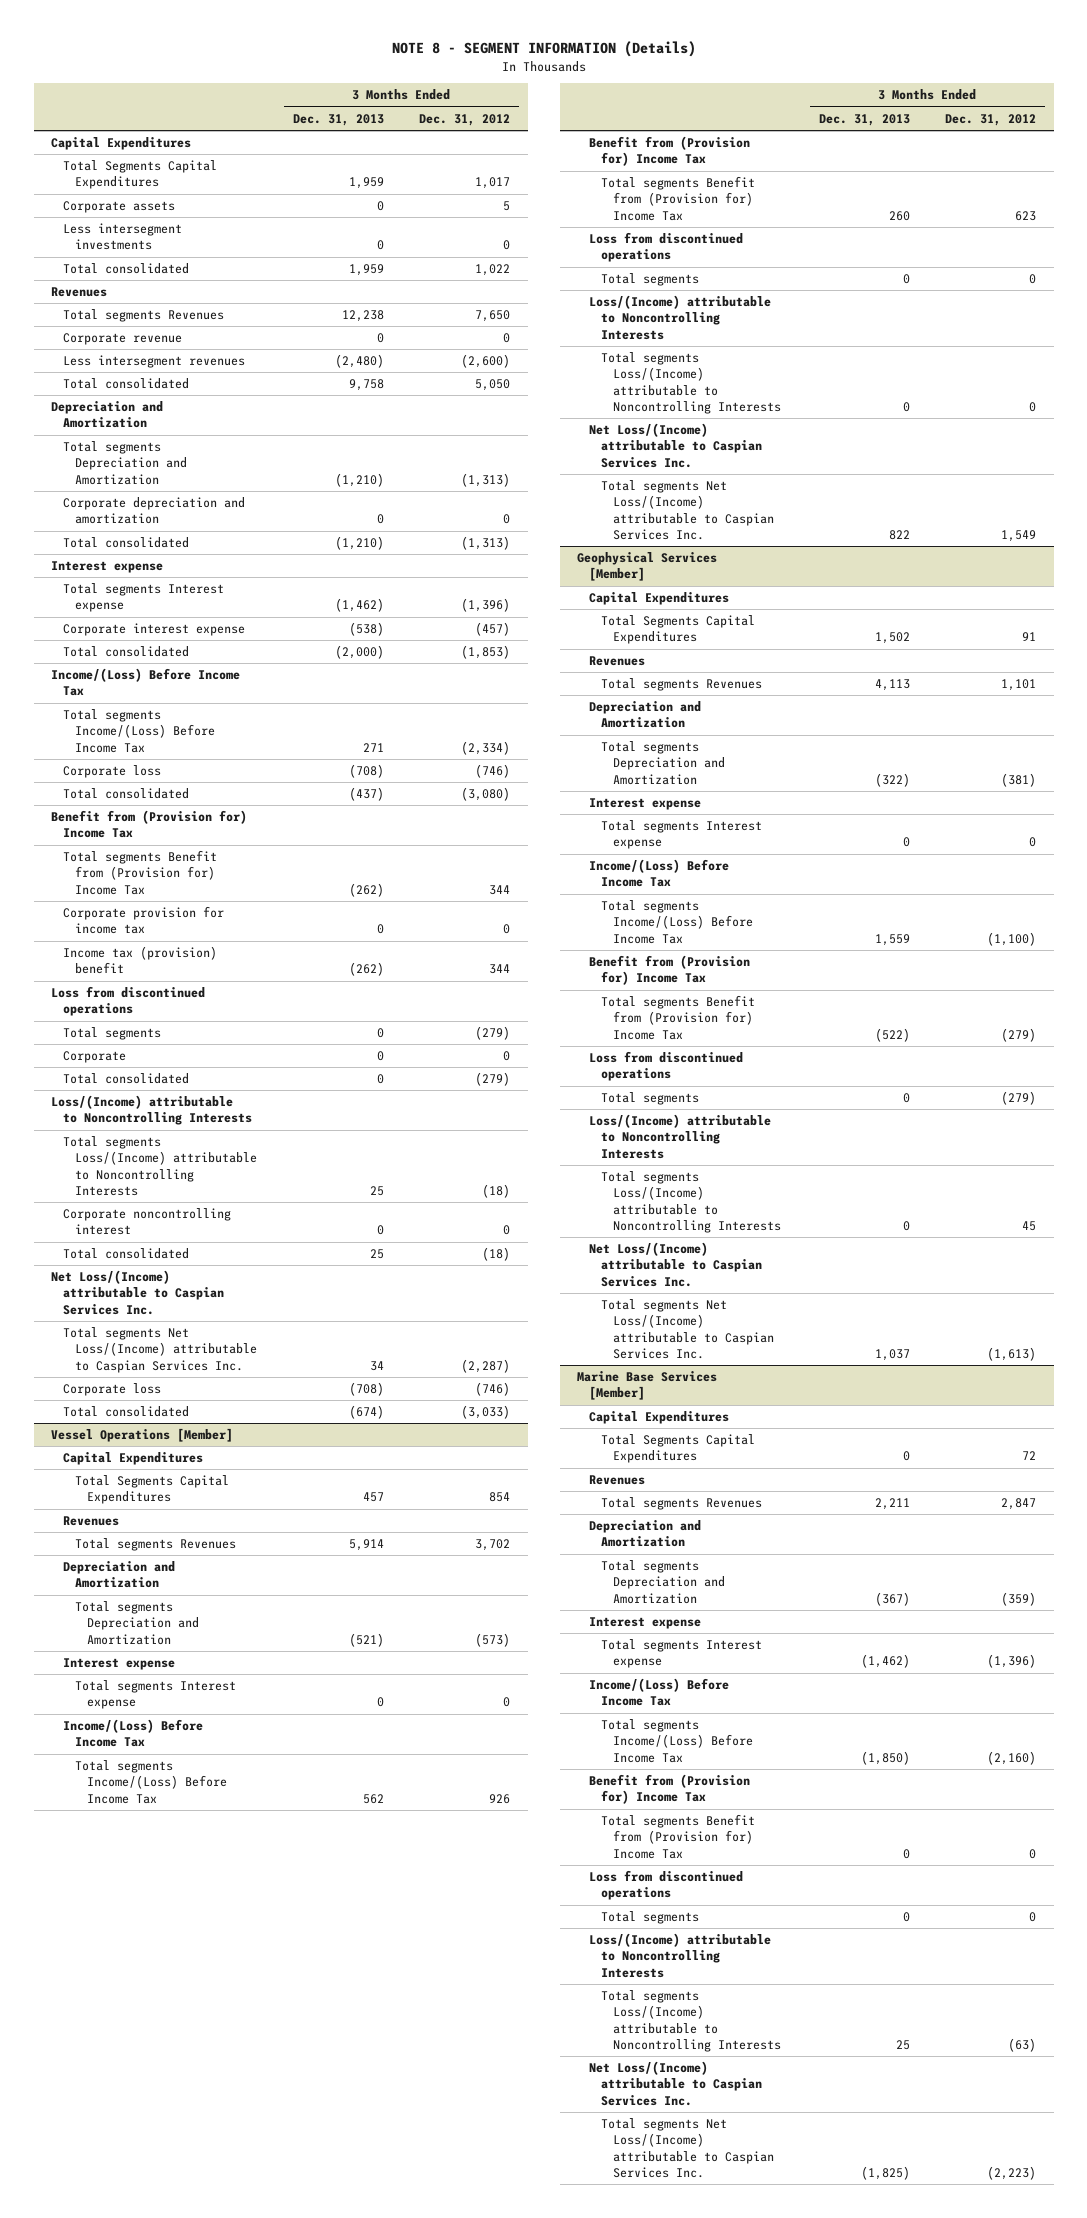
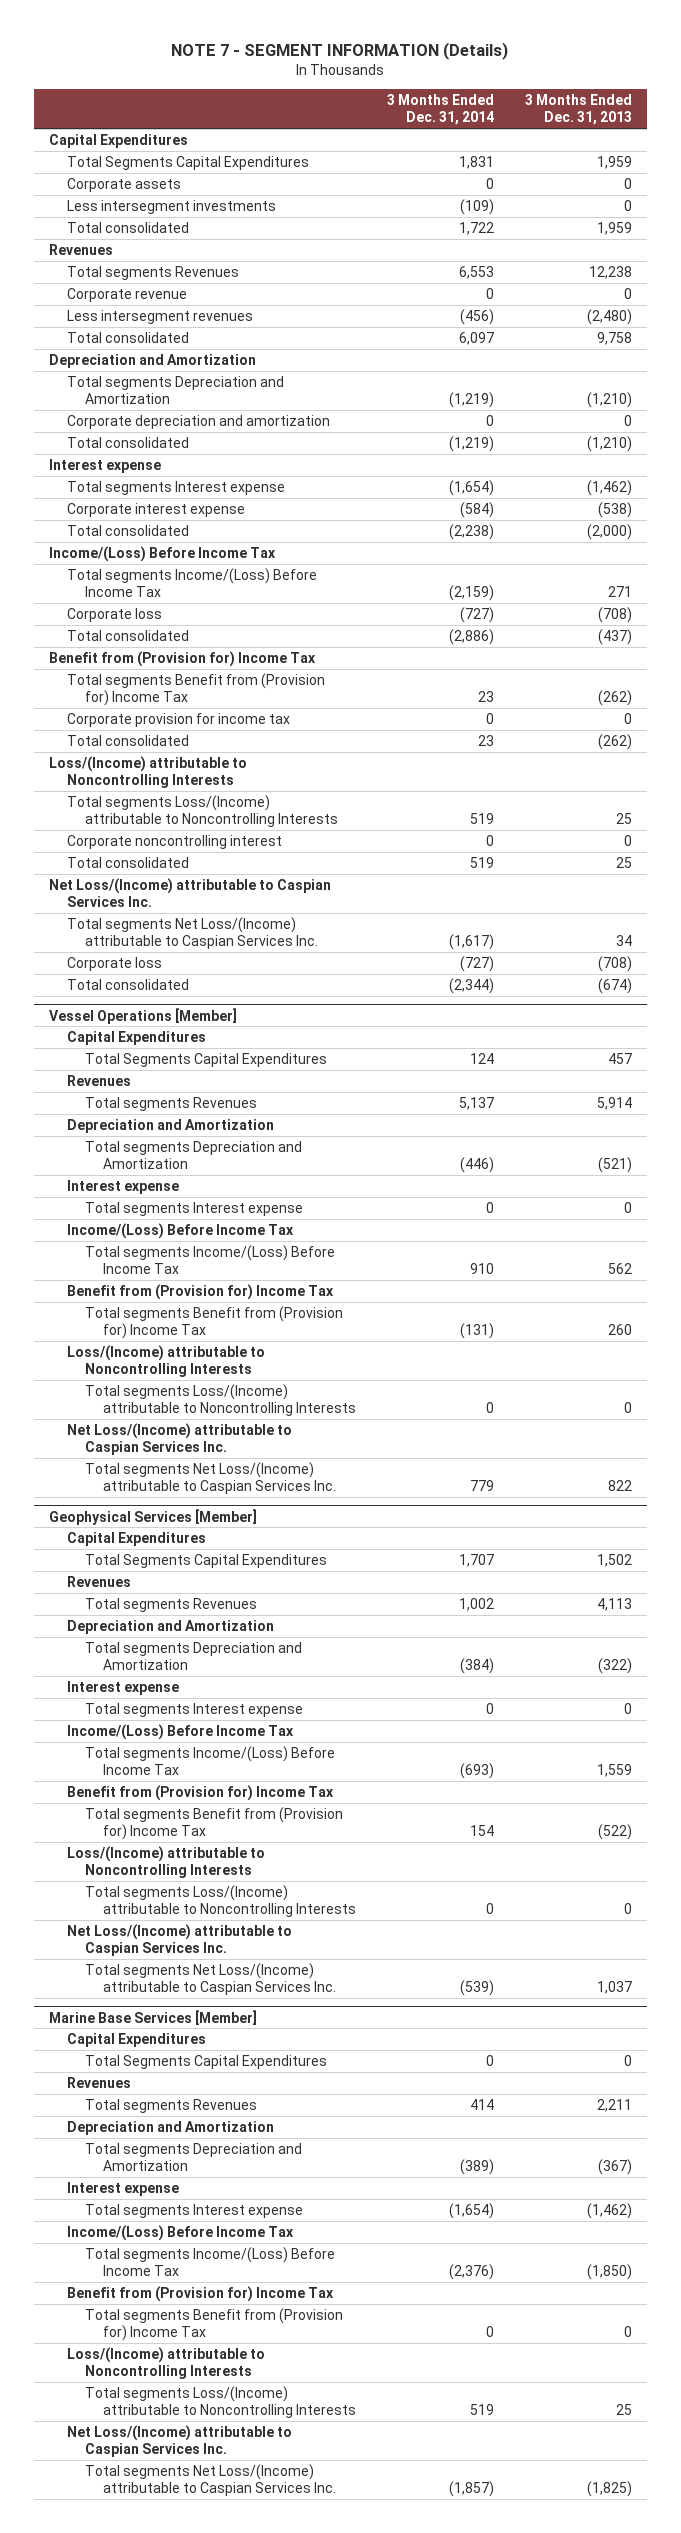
[391,41,696,58] NOTE 8 - SEGMENT INFORMATION (Details) -> [171,41,509,60] NOTE 7 - SEGMENT INFORMATION (Details)
[419,113,511,126] Dec. 31, 2012 -> none
none -> [387,93,495,126] 3 Months Ended Dec. 31, 2014
[51,986,206,1017] Loss from discontinued operations -> none
[63,1027,162,1041] Total segments -> none
[63,1051,127,1064] Corporate -> none
[63,1073,190,1085] Total consolidated -> none
[63,946,218,975] Income tax (provision) benefit -> [67,734,190,746] Total consolidated
[589,232,744,263] Loss from discontinued operations -> none
[601,273,700,287] Total segments -> none
[589,1051,744,1082] Loss from discontinued operations -> none
[601,1092,700,1106] Total segments -> none
[589,1870,744,1901] Loss from discontinued operations -> none
[601,1911,700,1925] Total segments -> none

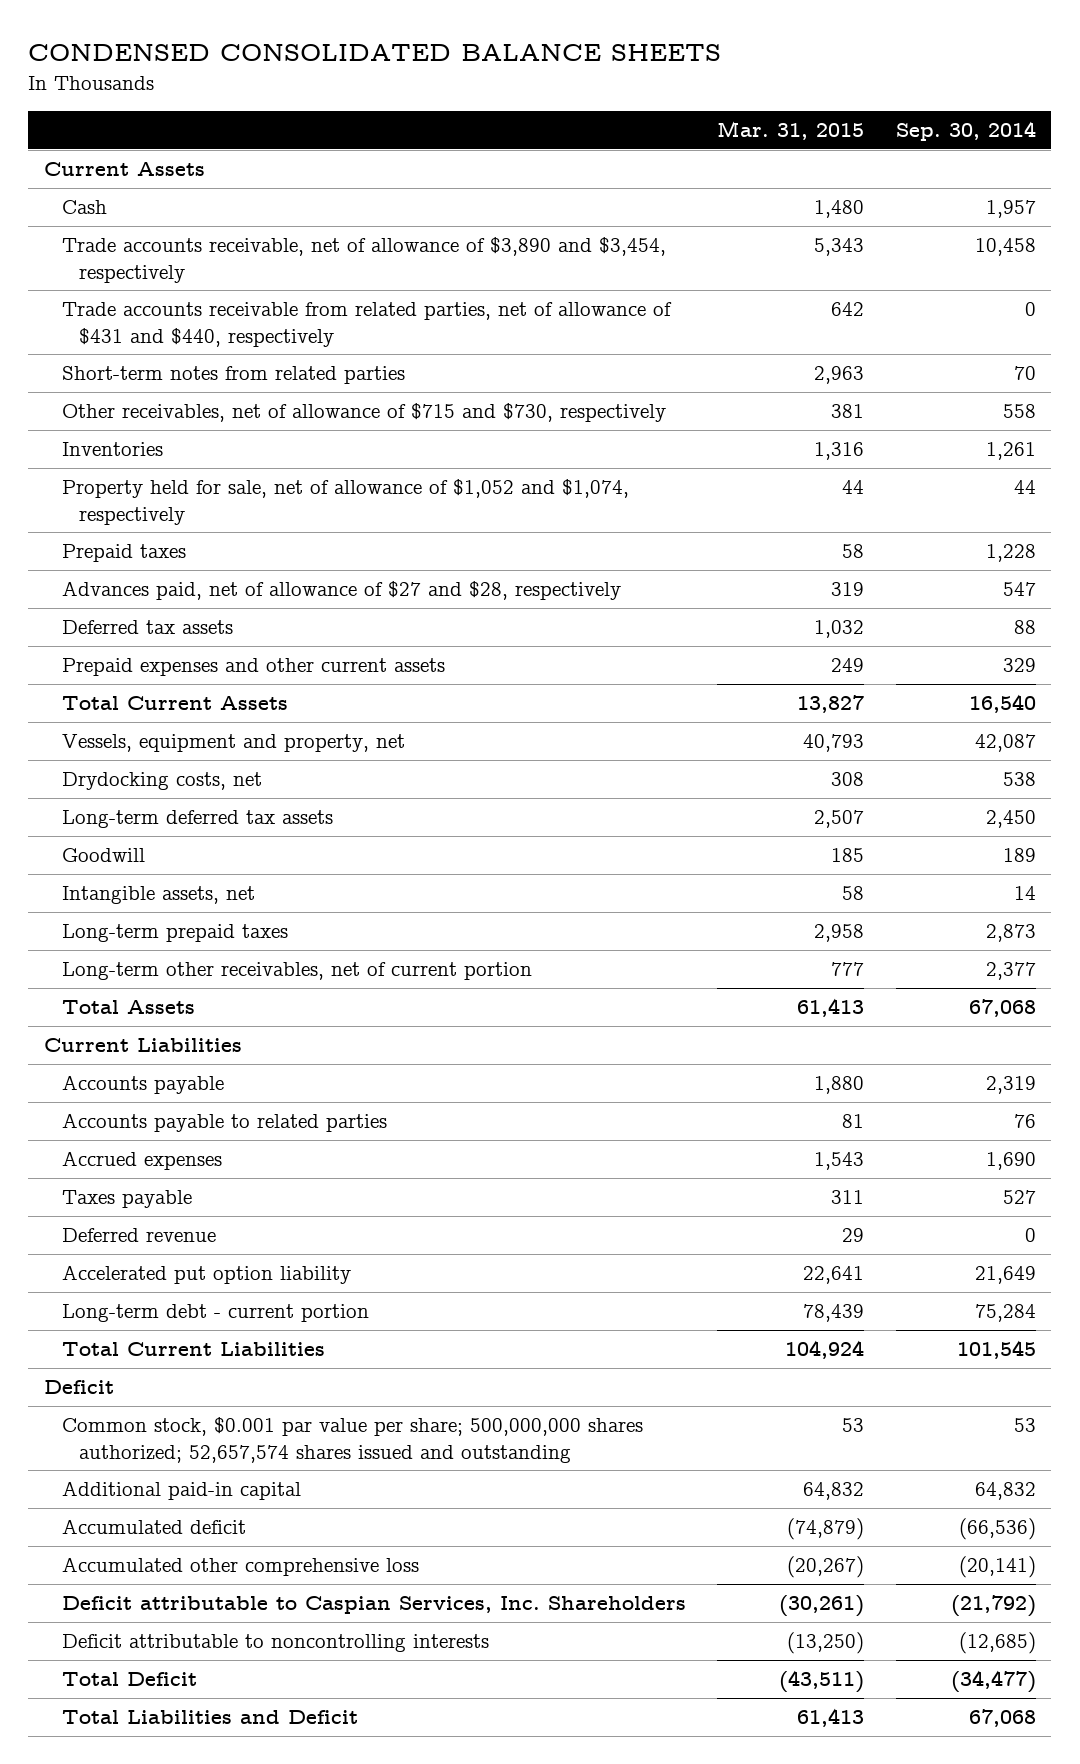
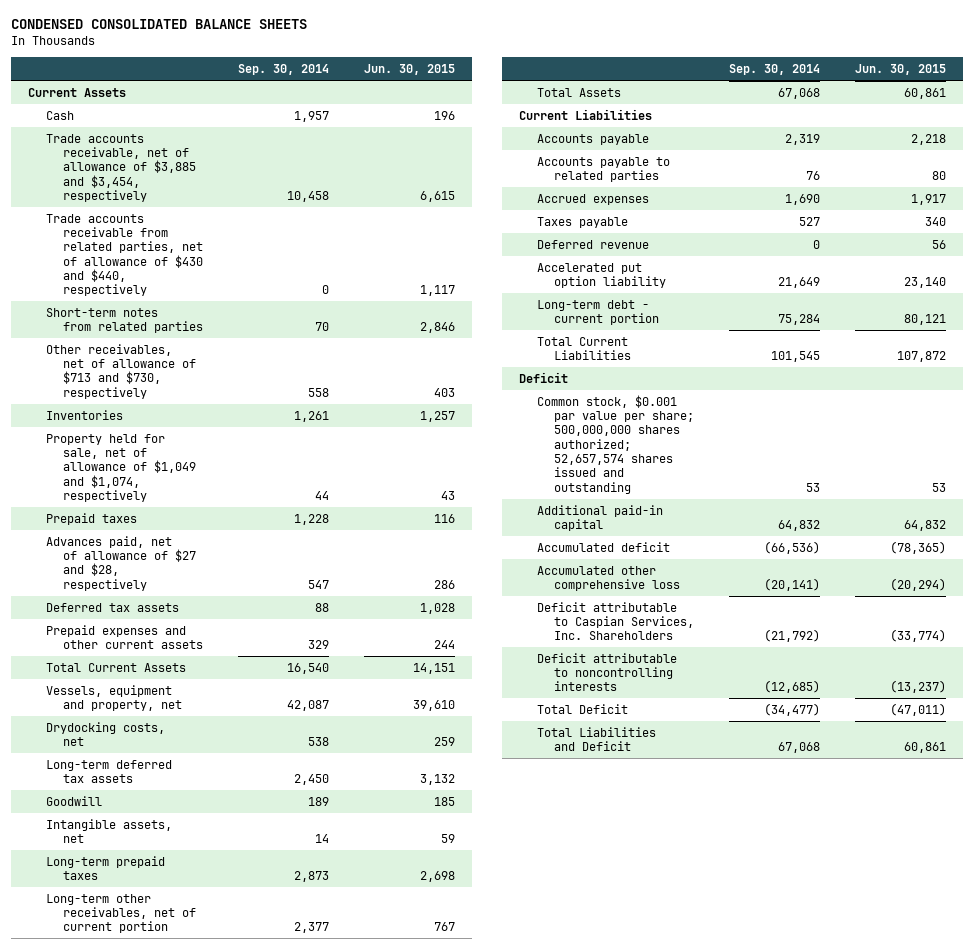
[717,121,865,141] Mar. 31, 2015 -> none
none -> [363,64,455,76] Jun. 30, 2015
[61,237,666,283] Trade accounts receivable, net of allowance of $3,890 and $3,454, respectively -> [45,133,197,202] Trade accounts receivable, net of allowance of $3,885 and $3,454, respectively
[61,302,672,347] Trade accounts receivable from related parties, net of allowance of $431 and $440, respectively -> [45,213,204,297] Trade accounts receivable from related parties, net of allowance of $430 and $440, respectively
[61,403,666,423] Other receivables, net of allowance of $715 and $730, respectively -> [45,343,197,399] Other receivables, net of allowance of $713 and $730, respectively
[61,479,629,525] Property held for sale, net of allowance of $1,052 and $1,074, respectively -> [45,433,197,502] Property held for sale, net of allowance of $1,049 and $1,074, respectively

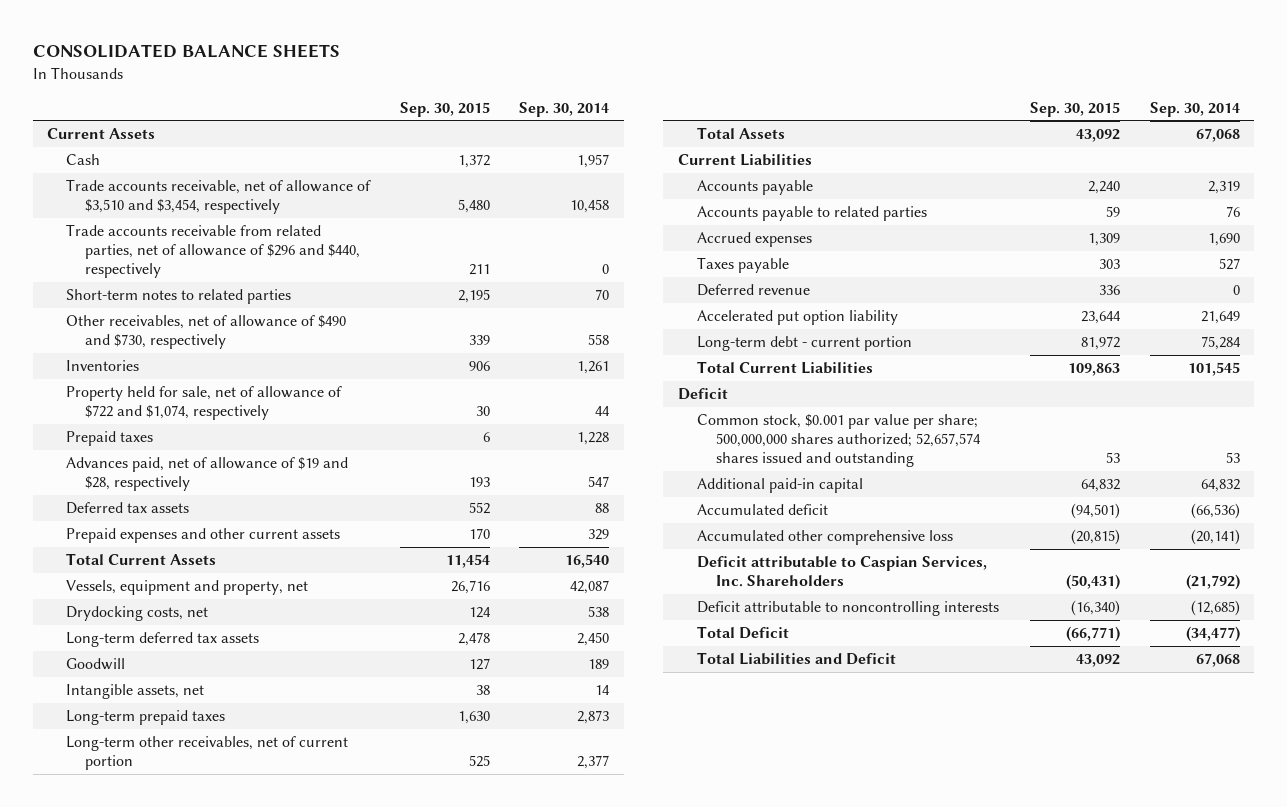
[10,19,307,30] CONDENSED CONSOLIDATED BALANCE SHEETS -> [32,44,340,59] CONSOLIDATED BALANCE SHEETS
[363,64,455,76] Jun. 30, 2015 -> none
none -> [399,101,490,117] Sep. 30, 2015
[45,133,197,202] Trade accounts receivable, net of allowance of $3,885 and $3,454, respectively -> [66,179,372,214] Trade accounts receivable, net of allowance of $3,510 and $3,454, respectively
[45,213,204,297] Trade accounts receivable from related parties, net of allowance of $430 and $440, respectively -> [66,224,361,278] Trade accounts receivable from related parties, net of allowance of $296 and $440, respectively
[45,307,204,334] Short-term notes from related parties -> [66,289,292,305] Short-term notes to related parties
[45,343,197,399] Other receivables, net of allowance of $713 and $730, respectively -> [66,315,347,349] Other receivables, net of allowance of $490 and $730, respectively
[45,433,197,502] Property held for sale, net of allowance of $1,049 and $1,074, respectively -> [66,386,343,420] Property held for sale, net of allowance of $722 and $1,074, respectively
[45,535,197,591] Advances paid, net of allowance of $27 and $28, respectively -> [66,457,349,491] Advances paid, net of allowance of $19 and $28, respectively

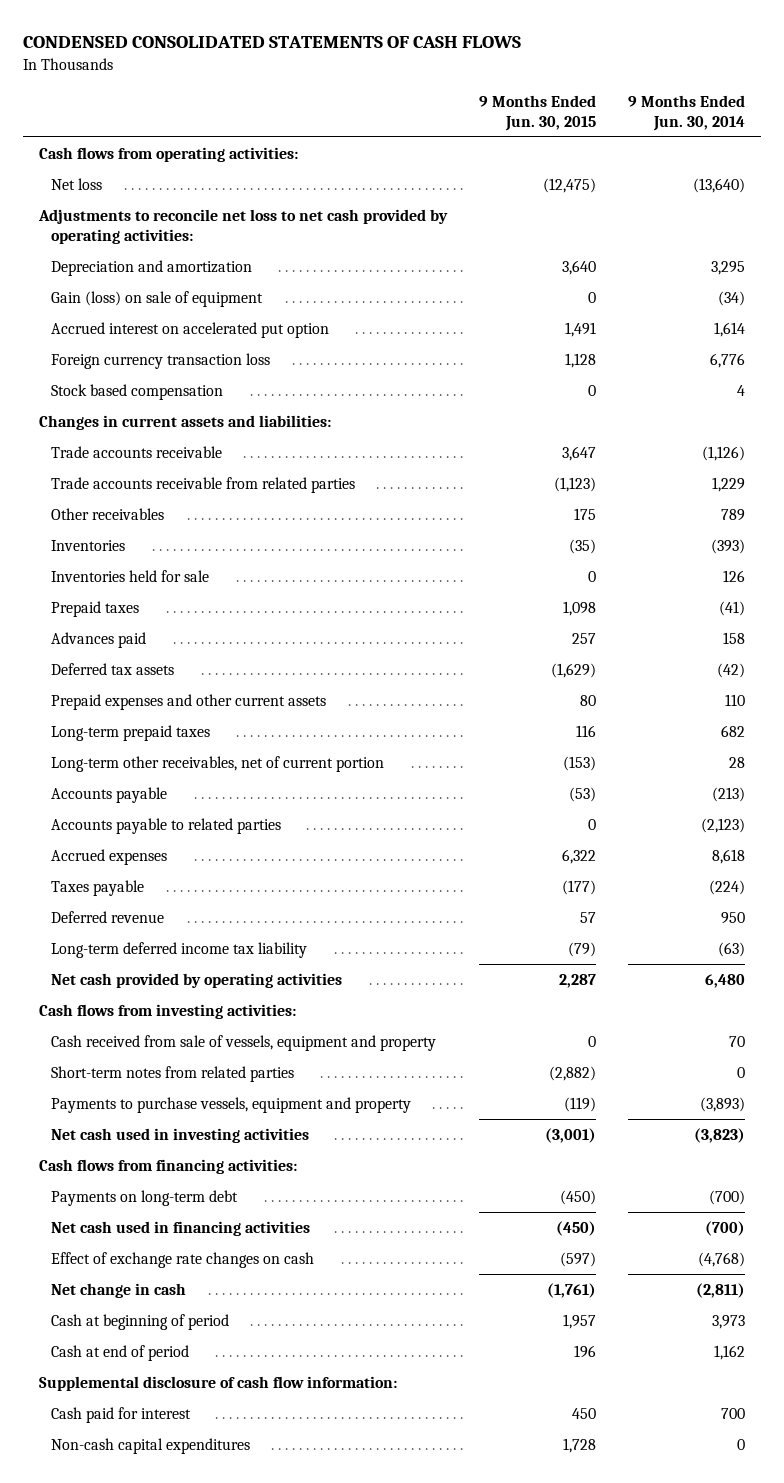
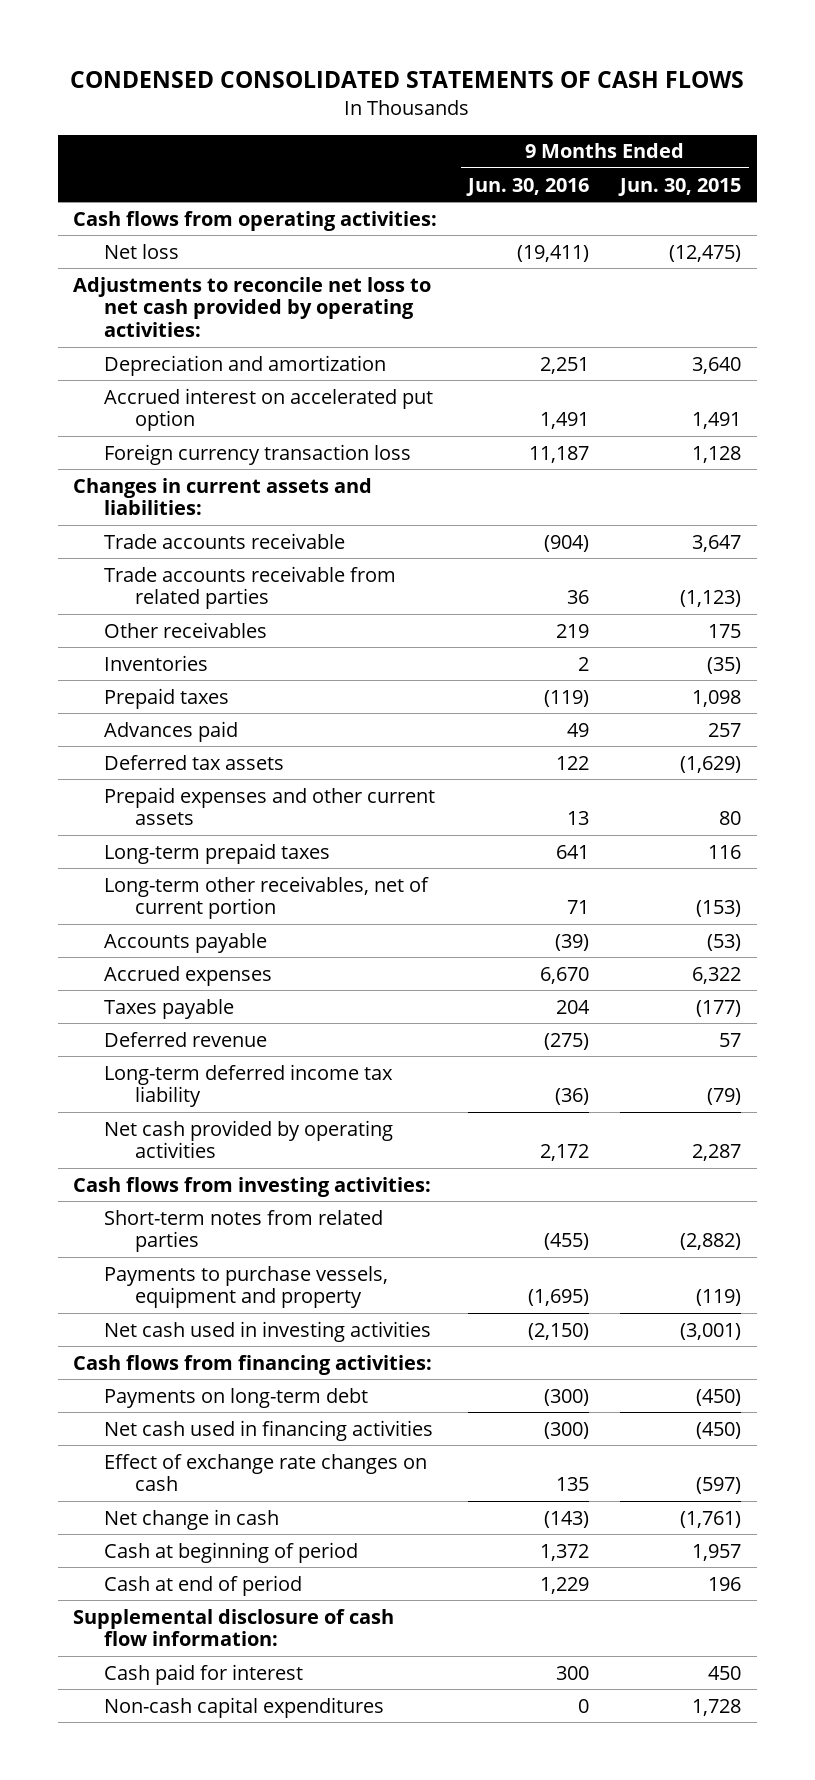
[628,94,746,131] 9 Months Ended Jun. 30, 2014 -> none
none -> [466,177,590,196] Jun. 30, 2016
[51,290,264,307] Gain (loss) on sale of equipment -> none
[51,383,224,400] Stock based compensation -> none
[51,569,210,582] Inventories held for sale -> none
[51,817,282,834] Accounts payable to related parties -> none
[51,1034,437,1051] Cash received from sale of vessels, equipment and property -> none

